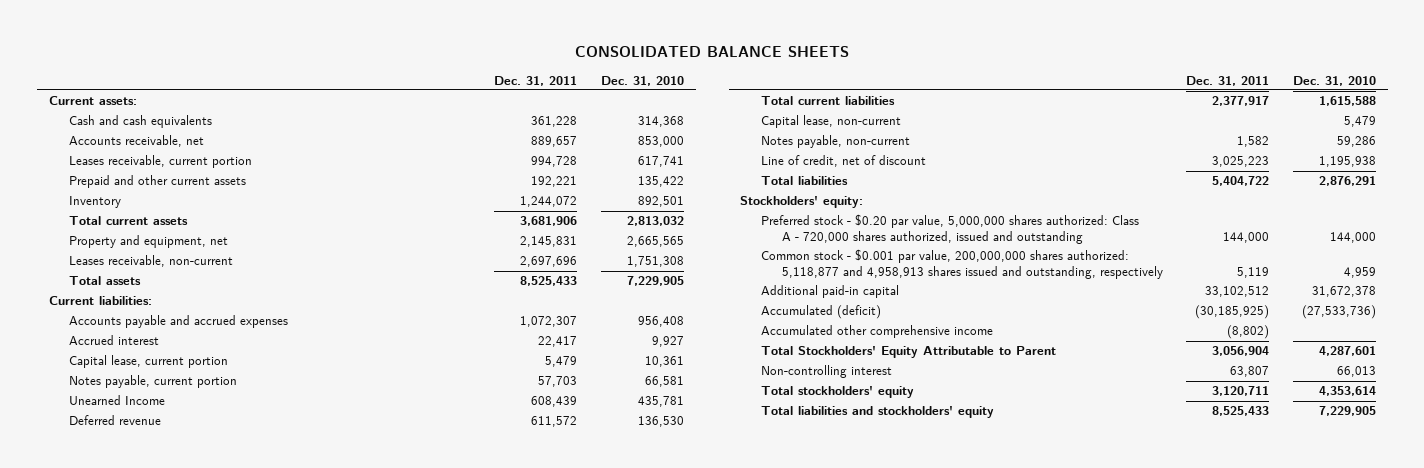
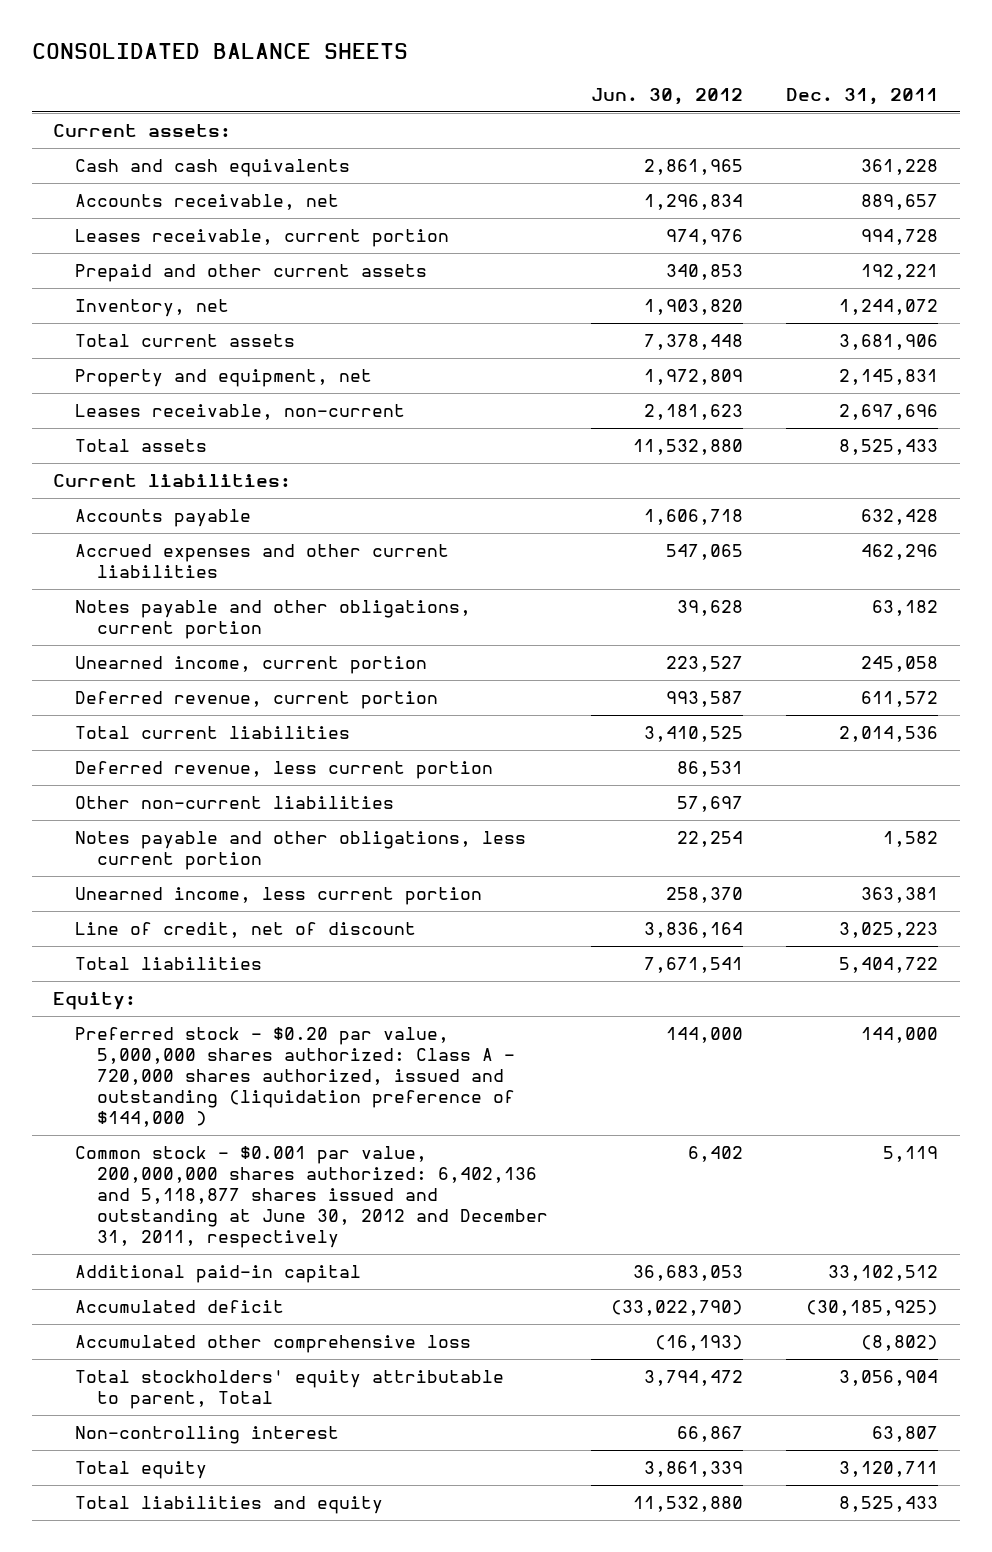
[601,75,685,86] Dec. 31, 2010 -> none
none -> [591,88,744,106] Jun. 30, 2012
[69,196,122,209] Inventory -> [75,299,230,318] Inventory, net
[69,315,289,329] Accounts payable and accrued expenses -> none
[69,335,160,346] Accrued interest -> none
[69,355,229,369] Capital lease, current portion -> none
[761,115,902,129] Capital lease, non-current -> none
none -> [75,509,252,528] Accounts payable
none -> [75,544,450,579] Accrued expenses and other current liabilities
[69,375,238,389] Notes payable, current portion -> [75,600,472,640] Notes payable and other obligations, current portion
[538,376,578,388] 57,703 -> [872,600,939,617] 63,182
[69,395,166,406] Unearned Income -> [75,656,428,675] Unearned income, current portion
[531,396,578,408] 608,439 -> [861,656,939,673] 245,058
[69,415,162,426] Deferred revenue -> [75,691,439,710] Deferred revenue, current portion
[1212,96,1270,107] 2,377,917 -> [839,726,939,743] 2,014,536
none -> [75,761,494,780] Deferred revenue, less current portion
none -> [75,796,395,810] Other non-current liabilities
[761,135,911,149] Notes payable, non-current -> [75,831,527,871] Notes payable and other obligations, less current portion
none -> [75,887,483,906] Unearned income, less current portion
[740,196,864,209] Stockholders' equity: -> [53,992,137,1011] Equity:
[761,214,1140,245] Preferred stock - $0.20 par value, 5,000,000 shares authorized: Class A - 720,000 shares authorized, issued and outstanding -> [75,1027,516,1128] Preferred stock - $0.20 par value, 5,000,000 shares authorized: Class A - 720,000 shares authorized, issued and outstanding (liquidation preference of $144,000 )
[761,249,1163,280] Common stock - $0.001 par value, 200,000,000 shares authorized: 5,118,877 and 4,958,913 shares issued and outstanding, respectively -> [75,1146,549,1249] Common stock - $0.001 par value, 200,000,000 shares authorized: 6,402,136 and 5,118,877 shares issued and outstanding at June 30, 2012 and December 31, 2011, respectively
[761,305,882,320] Accumulated (deficit) -> [75,1300,285,1314] Accumulated deficit
[761,325,994,339] Accumulated other comprehensive income -> [75,1335,472,1354] Accumulated other comprehensive loss
[761,346,1057,359] Total Stockholders' Equity Attributable to Parent -> [75,1370,505,1410] Total stockholders' equity attributable to parent, Total
[761,386,915,399] Total stockholders' equity -> [75,1461,208,1480] Total equity
[761,406,995,419] Total liabilities and stockholders' equity -> [75,1496,384,1515] Total liabilities and equity

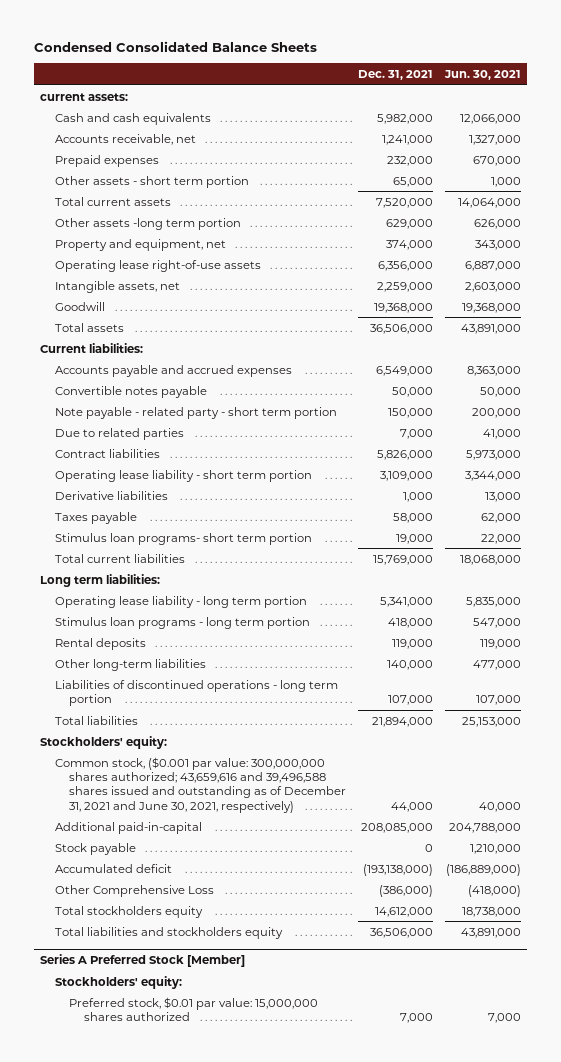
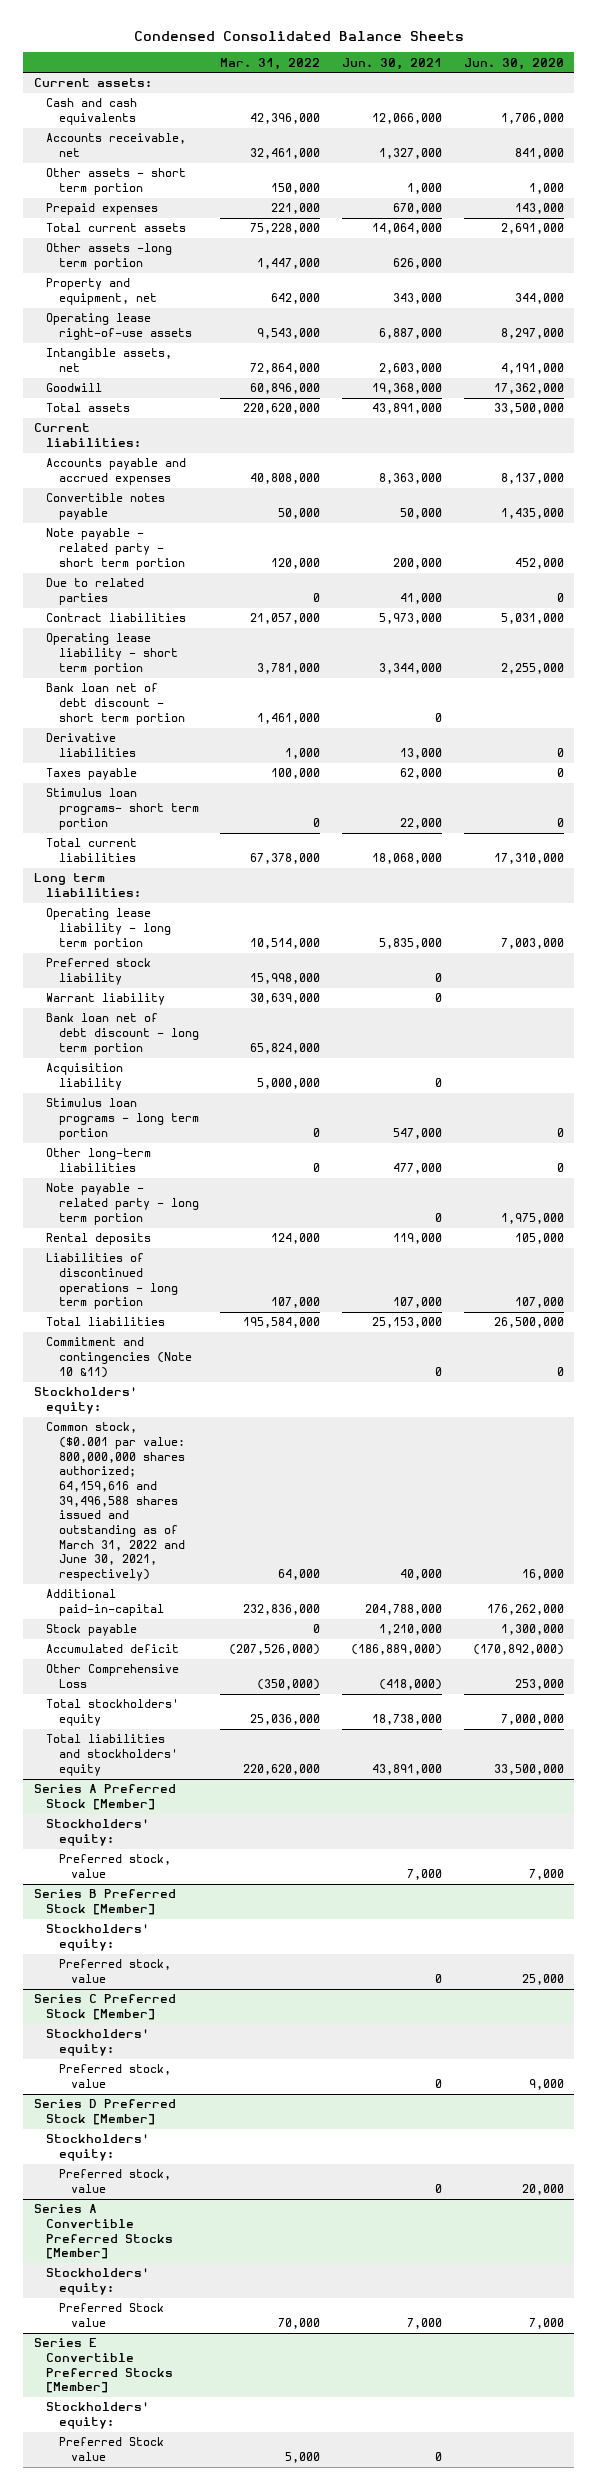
[357,70,433,81] Dec. 31, 2021 -> none
none -> [220,57,321,70] Mar. 31, 2022
none -> [463,57,564,70] Jun. 30, 2020
[40,92,129,101] current assets: -> [33,78,152,88] Current assets:
[54,154,159,167] Prepaid expenses -> [46,203,159,216] Prepaid expenses
none -> [46,683,185,725] Bank loan net of debt discount - short term portion
none -> [46,958,152,986] Preferred stock liability
none -> [46,993,166,1006] Warrant liability
none -> [46,1013,199,1055] Bank loan net of debt discount - long term portion
none -> [46,1063,124,1091] Acquisition liability
none -> [46,1183,199,1225] Note payable - related party - long term portion
[54,637,146,650] Rental deposits -> [46,1233,152,1246] Rental deposits
none -> [46,1337,192,1378] Commitment and contingencies (Note 10 &11)
[54,756,347,813] Common stock, ($0.001 par value: 300,000,000 shares authorized; 43,659,616 and 39,496,588 shares issued and outstanding as of December 31, 2021 and June 30, 2021, respectively) -> [46,1422,185,1582] Common stock, ($0.001 par value: 800,000,000 shares authorized; 64,159,616 and 39,496,588 shares issued and outstanding as of March 31, 2022 and June 30, 2021, respectively)
[54,905,203,918] Total stockholders equity -> [46,1699,180,1727] Total stockholders' equity
[54,926,283,939] Total liabilities and stockholders equity -> [46,1734,178,1776] Total liabilities and stockholders' equity
none -> [58,1854,171,1879] Preferred stock, value
none -> [33,1889,176,1916] Series B Preferred Stock [Member]
none -> [46,1924,150,1952] Stockholders' equity:
none -> [58,1959,171,1984] Preferred stock, value
none -> [33,1994,176,2021] Series C Preferred Stock [Member]
none -> [46,2029,150,2057] Stockholders' equity:
none -> [58,2064,171,2089] Preferred stock, value
none -> [33,2099,176,2126] Series D Preferred Stock [Member]
none -> [46,2134,150,2162] Stockholders' equity:
none -> [58,2169,171,2194] Preferred stock, value
none -> [33,2204,174,2260] Series A Convertible Preferred Stocks [Member]
none -> [46,2268,150,2296] Stockholders' equity:
[69,996,319,1022] Preferred stock, $0.01 par value: 15,000,000 shares authorized -> [58,2303,164,2328] Preferred Stock value
none -> [33,2338,174,2394] Series E Convertible Preferred Stocks [Member]
none -> [46,2402,150,2430] Stockholders' equity:
none -> [58,2437,164,2462] Preferred Stock value

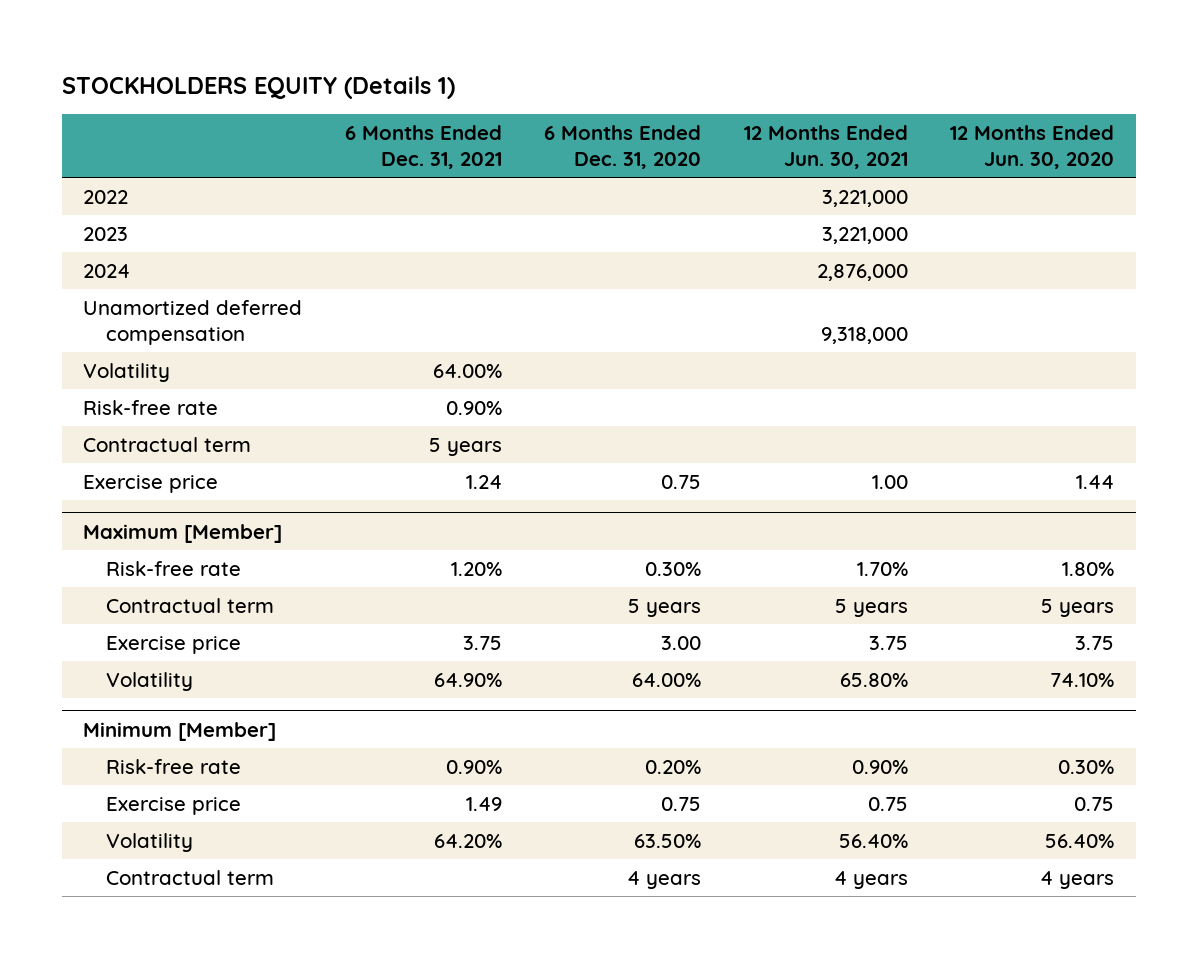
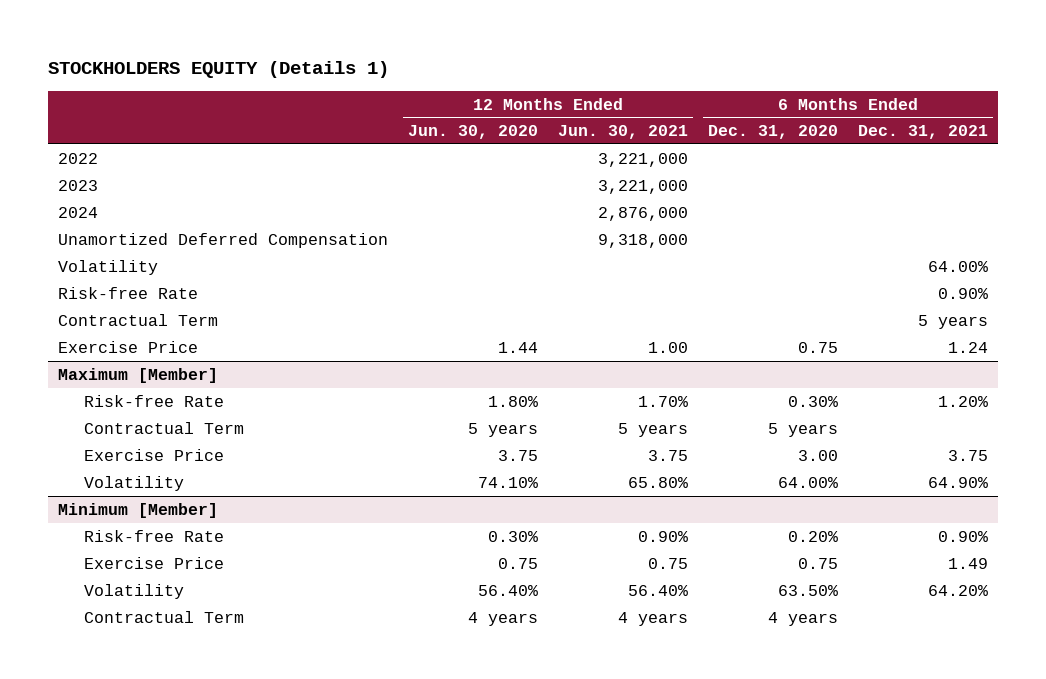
[83,299,303,345] Unamortized deferred compensation -> [58,232,389,248] Unamortized Deferred Compensation
[83,399,219,415] Risk-free rate -> [58,286,199,299] Risk-free Rate
[83,436,252,452] Contractual term -> [58,313,219,326] Contractual Term
[83,474,219,493] Exercise price -> [58,340,199,353] Exercise Price
[105,560,241,576] Risk-free rate -> [83,394,224,407] Risk-free Rate
[105,597,274,613] Contractual term -> [83,421,244,434] Contractual Term
[105,635,241,654] Exercise price -> [83,448,224,461] Exercise Price
[105,758,241,774] Risk-free rate -> [83,529,224,542] Risk-free Rate
[105,796,241,815] Exercise price -> [83,556,224,569] Exercise Price
[105,869,274,885] Contractual term -> [83,610,244,623] Contractual Term

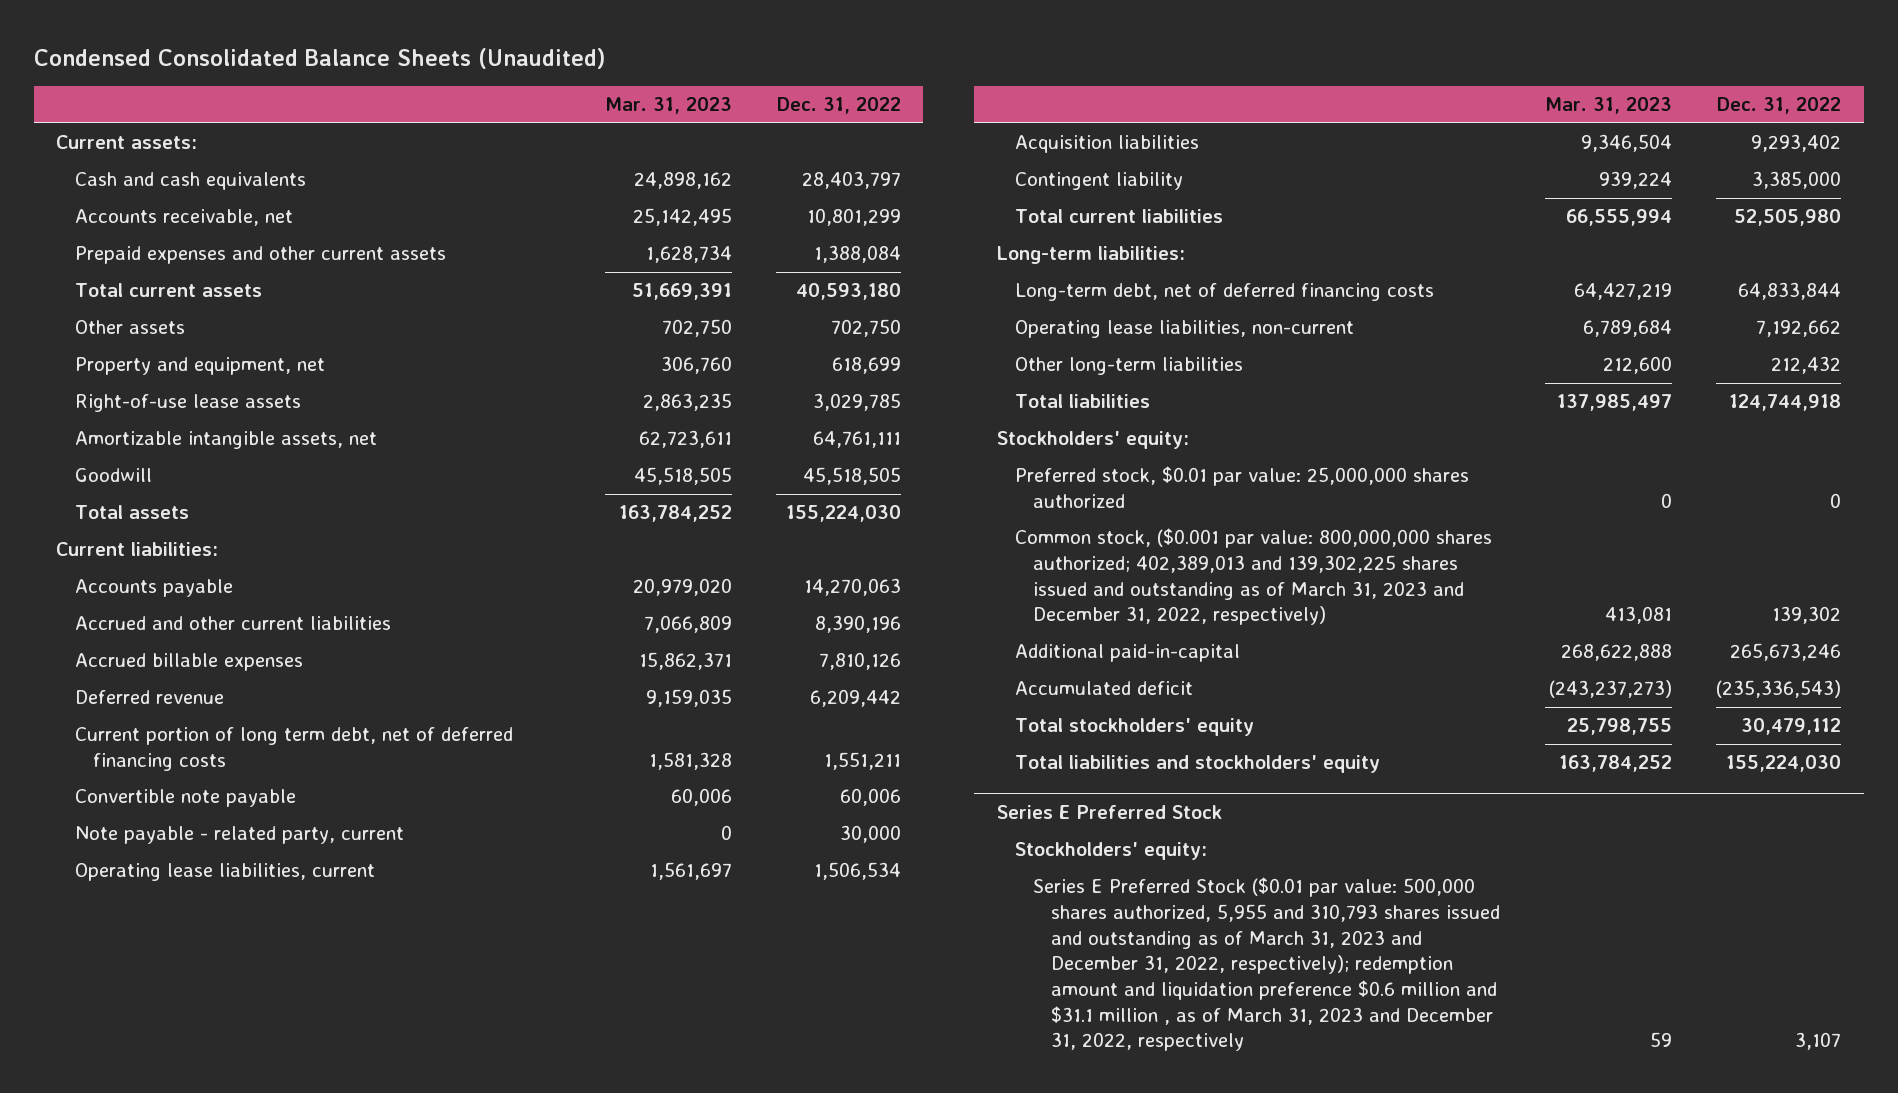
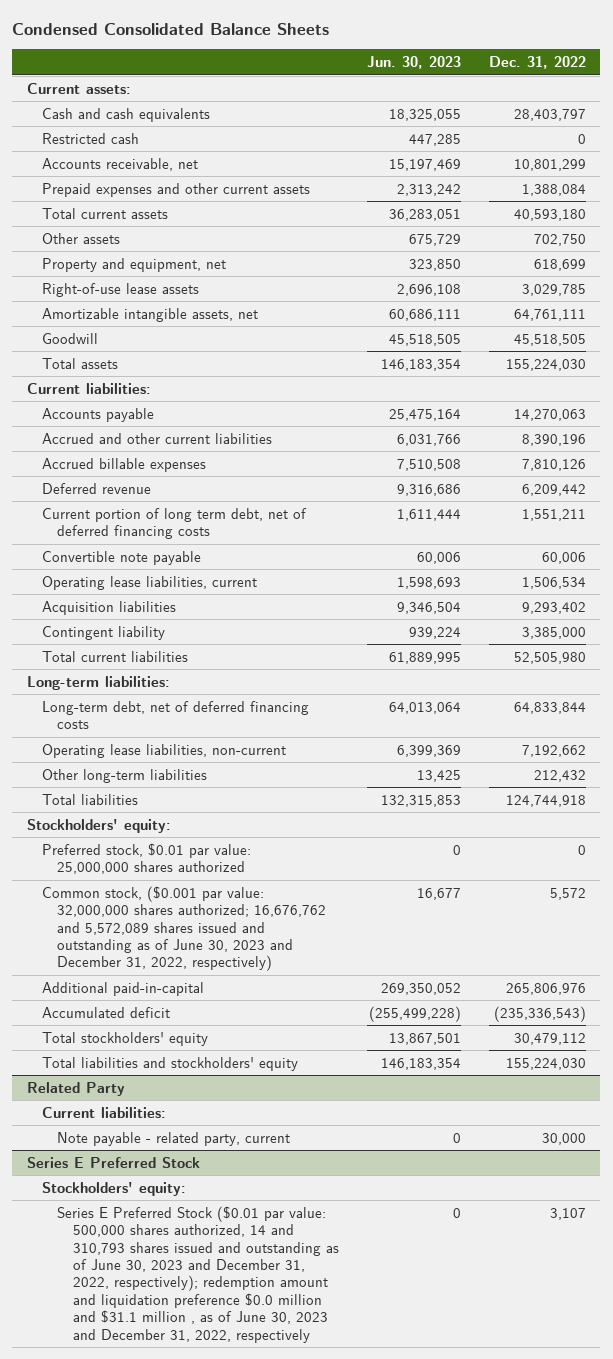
[33,47,605,69] Condensed Consolidated Balance Sheets (Unaudited) -> [12,22,330,35] Condensed Consolidated Balance Sheets
[604,97,732,115] Mar. 31, 2023 -> none
none -> [366,55,461,69] Jun. 30, 2023
none -> [41,132,139,144] Restricted cash
[74,826,404,845] Note payable - related party, current -> none
[1014,528,1492,626] Common stock, ($0.001 par value: 800,000,000 shares authorized; 402,389,013 and 139,302,225 shares issued and outstanding as of March 31, 2023 and December 31, 2022, respectively) -> [41,885,327,972] Common stock, ($0.001 par value: 32,000,000 shares authorized; 16,676,762 and 5,572,089 shares issued and outstanding as of June 30, 2023 and December 31, 2022, respectively)
[1772,606,1842,625] 139,302 -> [550,887,587,900] 5,572
[1730,643,1842,662] 265,673,246 -> [506,982,587,995] 265,806,976
none -> [26,1081,125,1096] Related Party
none -> [41,1106,166,1118] Current liabilities:
none -> [57,1131,291,1146] Note payable - related party, current
[1033,877,1501,1052] Series E Preferred Stock ($0.01 par value: 500,000 shares authorized, 5,955 and 310,793 shares issued and outstanding as of March 31, 2023 and December 31, 2022, respectively); redemption amount and liquidation preference $0.6 million and $31.1 million , as of March 31, 2023 and December 31, 2022, respectively -> [57,1205,339,1343] Series E Preferred Stock ($0.01 par value: 500,000 shares authorized, 14 and 310,793 shares issued and outstanding as of June 30, 2023 and December 31, 2022, respectively); redemption amount and liquidation preference $0.0 million and $31.1 million , as of June 30, 2023 and December 31, 2022, respectively

